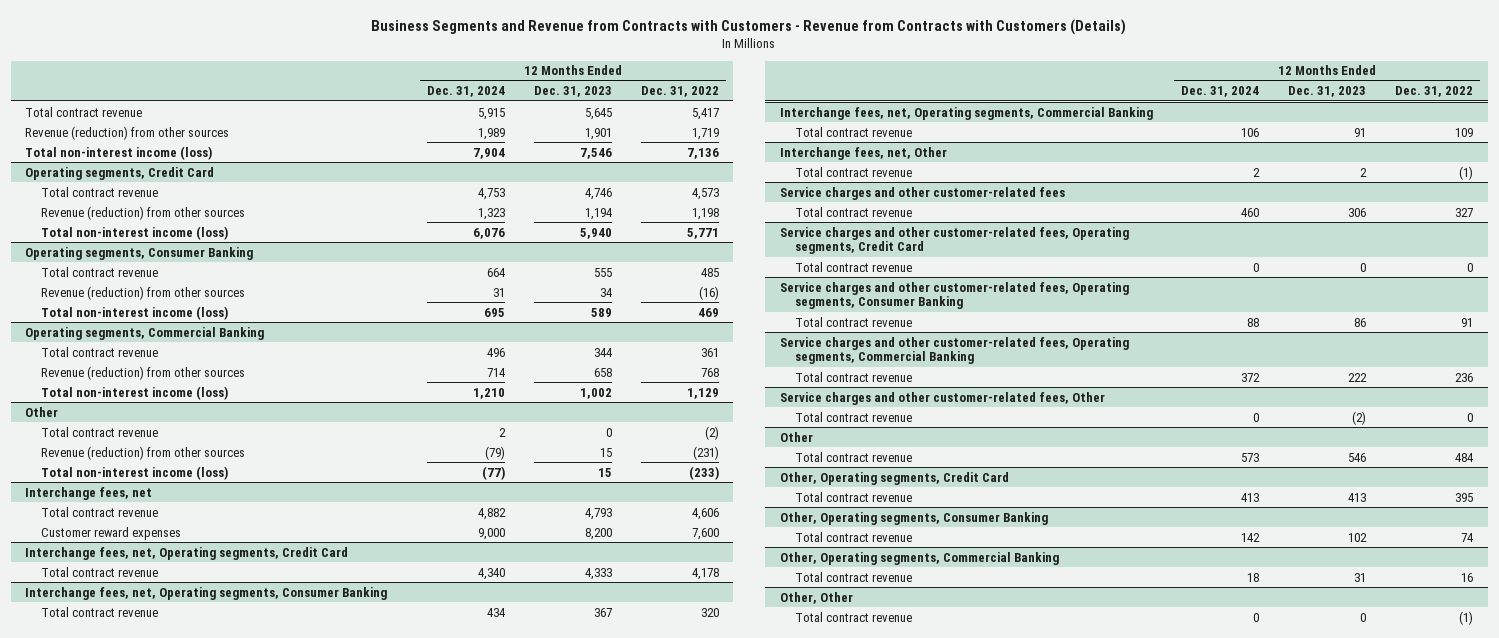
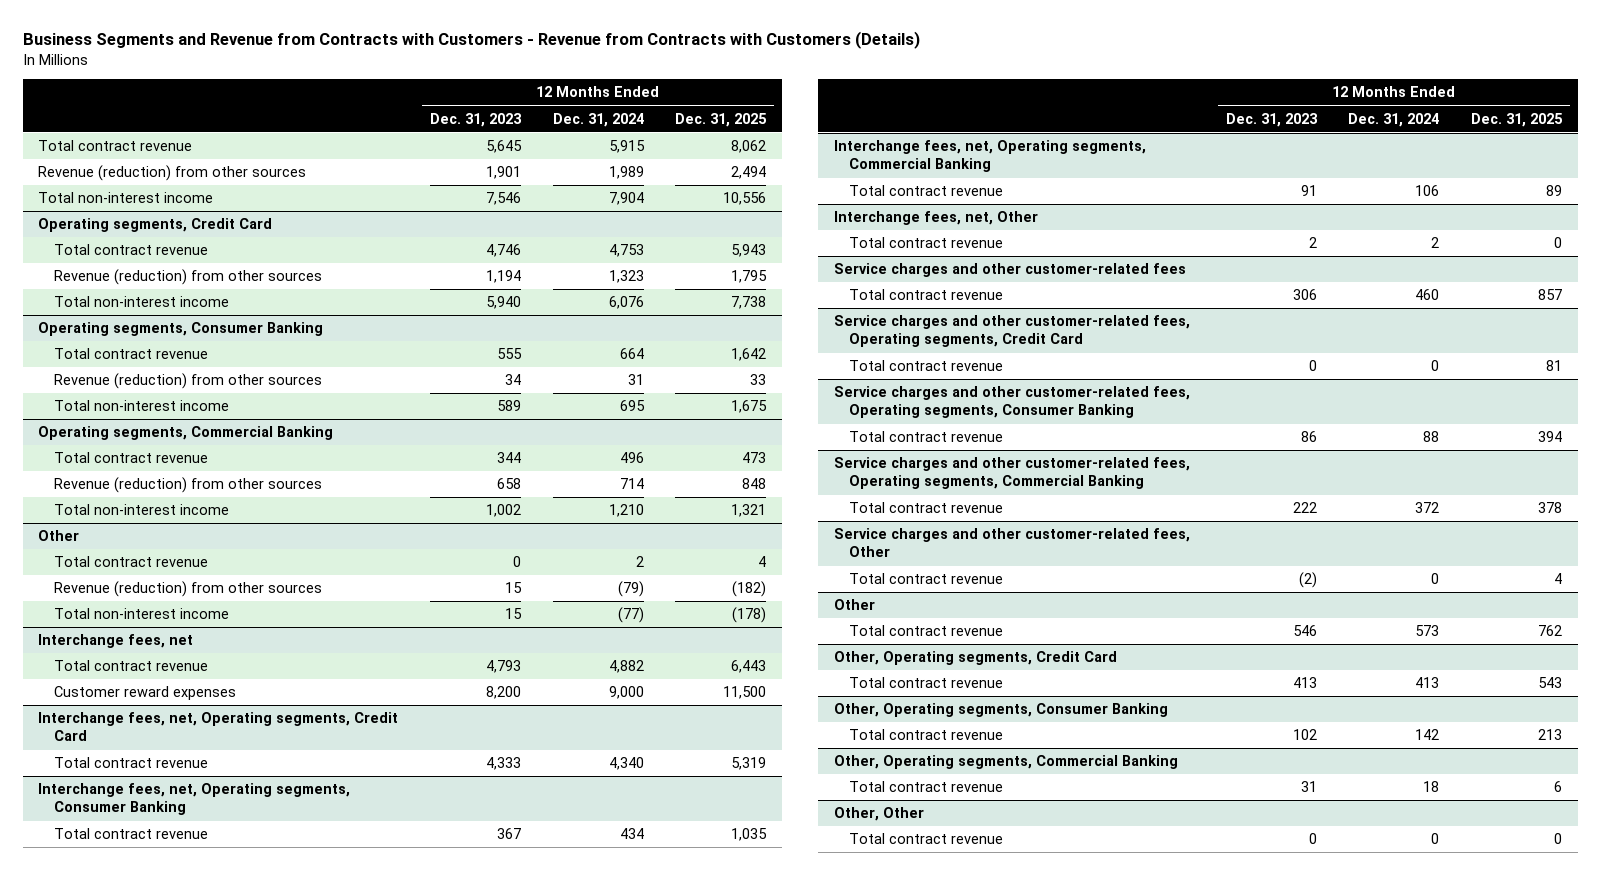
[640,86,719,98] Dec. 31, 2022 -> none
none -> [675,112,768,127] Dec. 31, 2025
[25,145,213,160] Total non-interest income (loss) -> [38,192,214,204] Total non-interest income
[41,225,229,240] Total non-interest income (loss) -> [53,296,229,308] Total non-interest income
[41,305,229,320] Total non-interest income (loss) -> [53,400,229,412] Total non-interest income
[41,385,229,400] Total non-interest income (loss) -> [53,504,229,516] Total non-interest income
[41,465,229,480] Total non-interest income (loss) -> [53,608,229,620] Total non-interest income

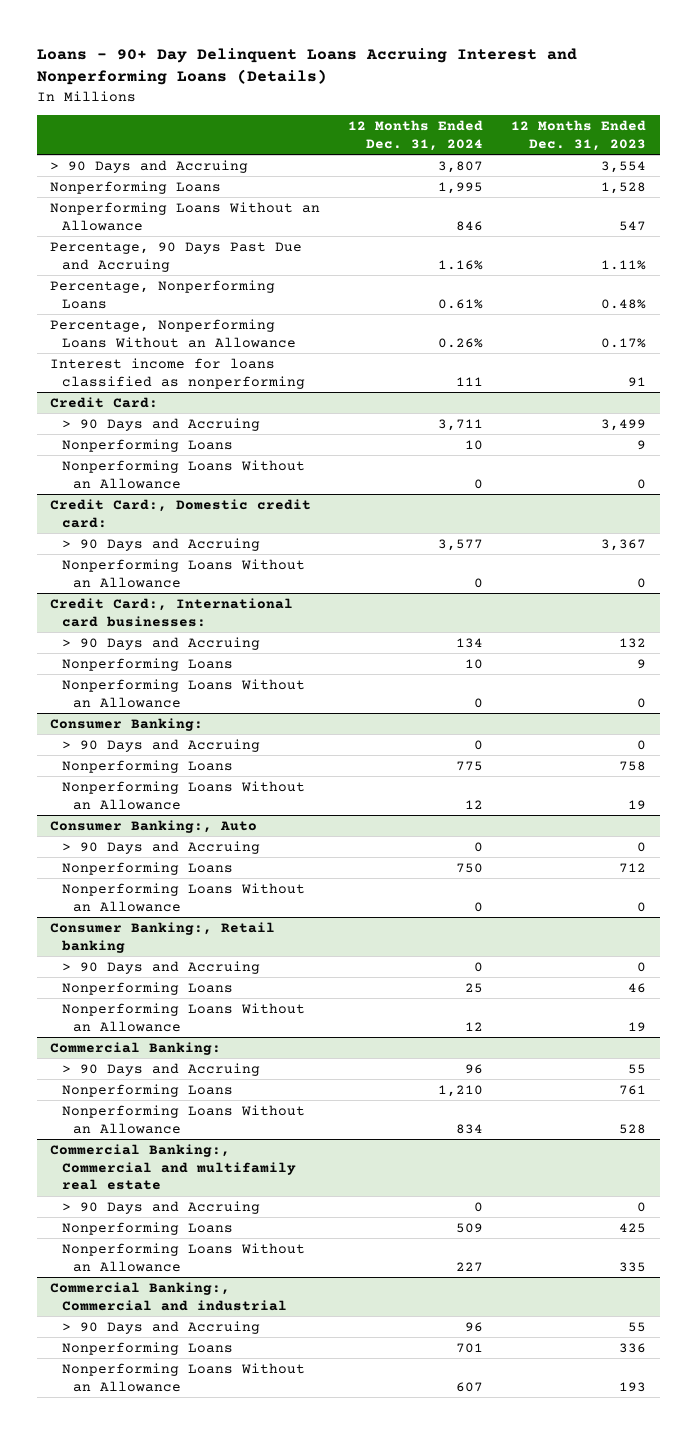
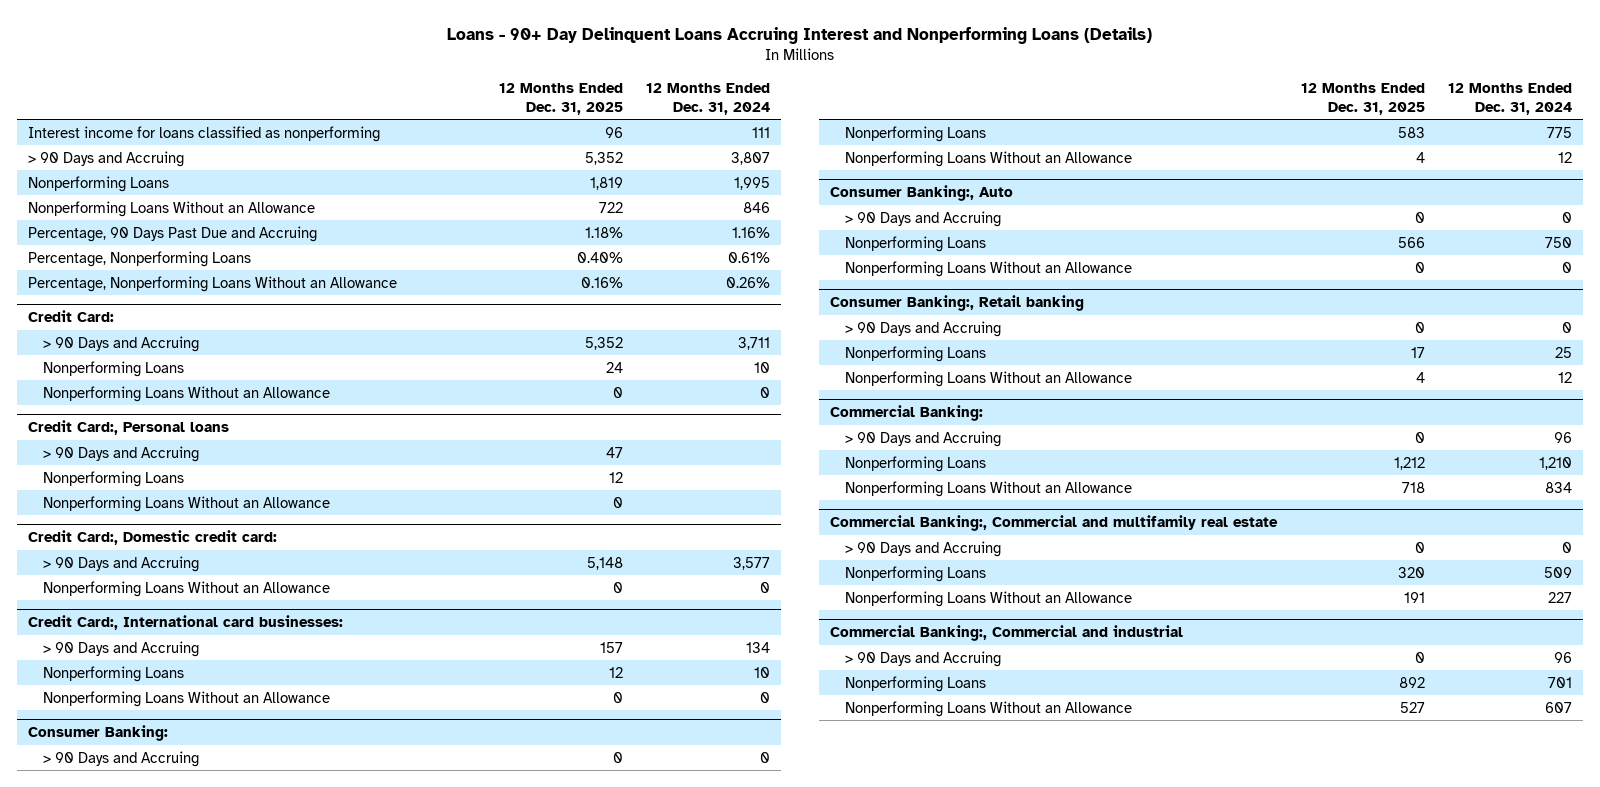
[511,119,647,151] 12 Months Ended Dec. 31, 2023 -> none
none -> [498,82,623,115] 12 Months Ended Dec. 31, 2025
[50,357,305,389] Interest income for loans classified as nonperforming -> [28,125,381,142] Interest income for loans classified as nonperforming
none -> [28,420,230,436] Credit Card:, Personal loans
none -> [43,445,200,462] > 90 Days and Accruing
none -> [43,470,185,487] Nonperforming Loans
none -> [43,495,331,512] Nonperforming Loans Without an Allowance

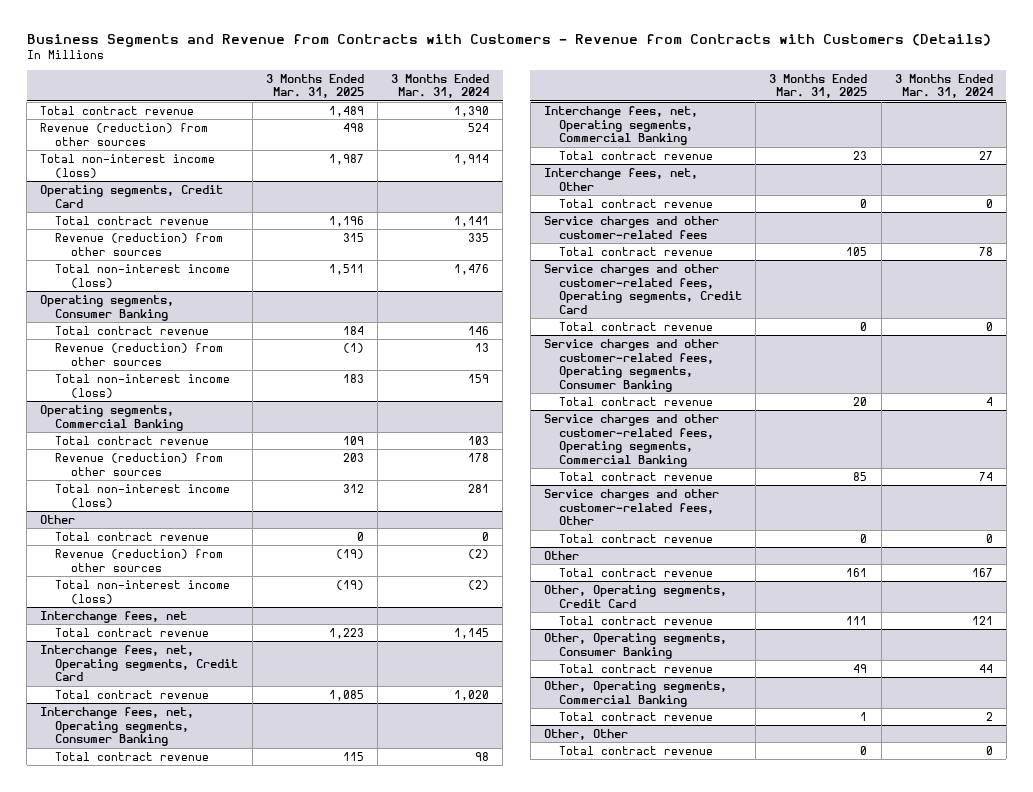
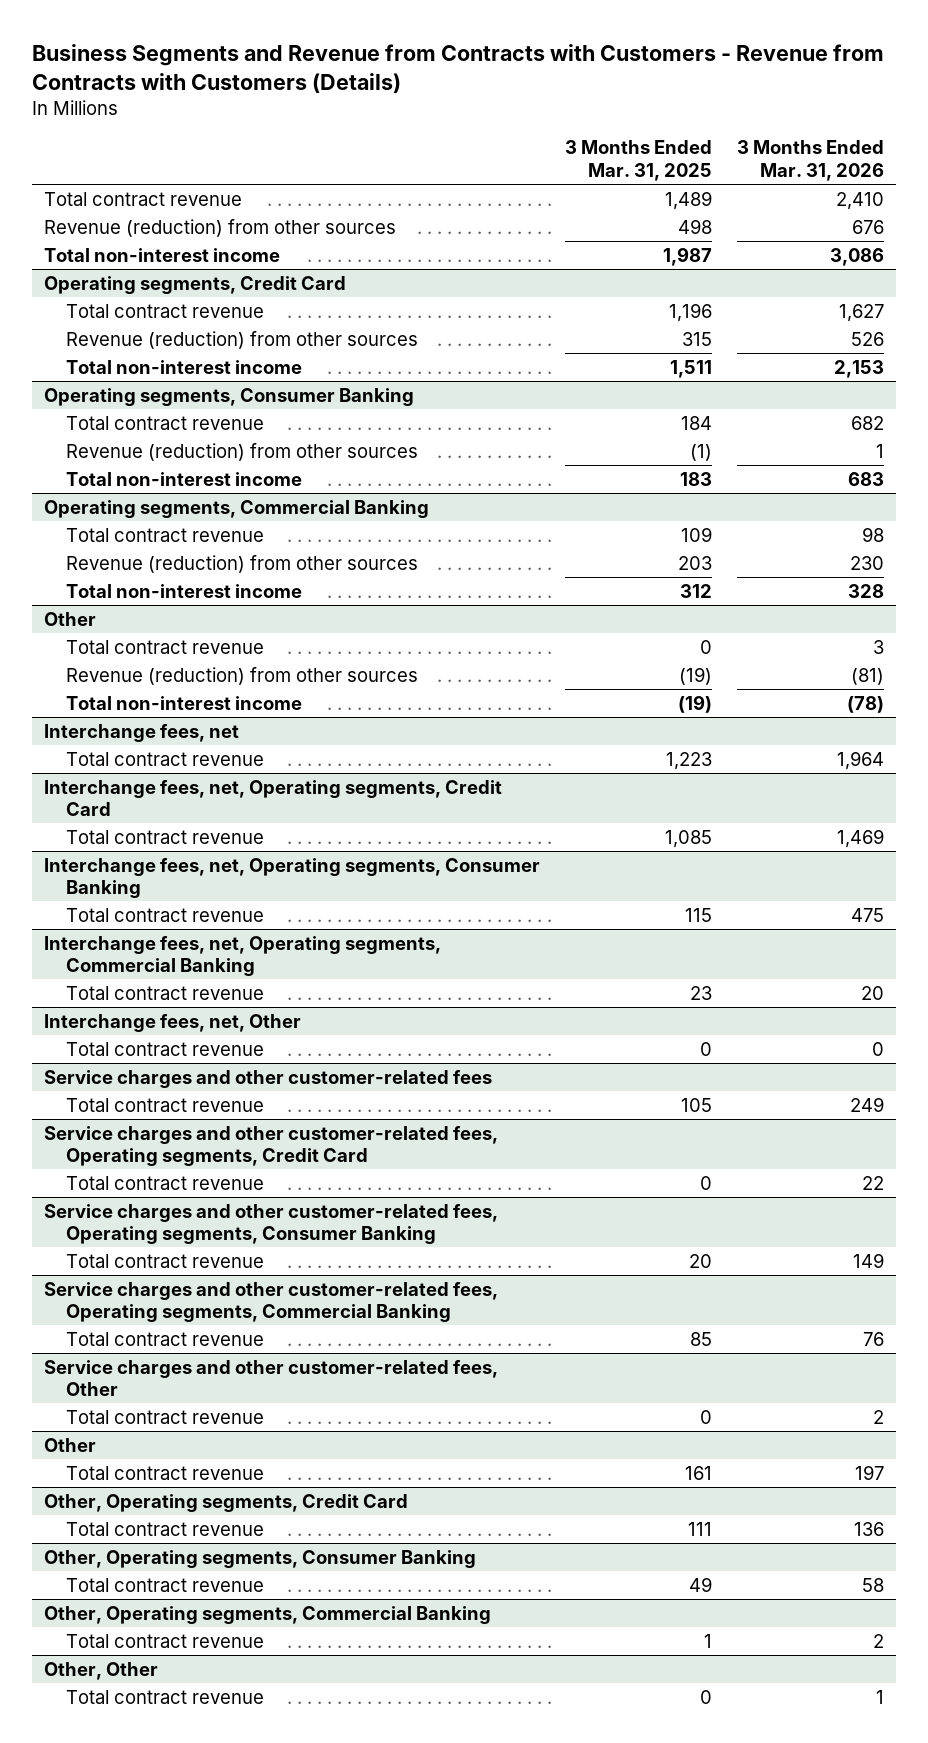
[390,73,489,99] 3 Months Ended Mar. 31, 2024 -> none
none -> [736,140,884,182] 3 Months Ended Mar. 31, 2026
[40,153,216,178] Total non-interest income (loss) -> [44,247,281,262] Total non-interest income
[55,263,231,288] Total non-interest income (loss) -> [65,359,302,374] Total non-interest income
[55,373,231,398] Total non-interest income (loss) -> [65,471,302,486] Total non-interest income
[55,483,231,508] Total non-interest income (loss) -> [65,583,302,598] Total non-interest income
[55,579,231,604] Total non-interest income (loss) -> [65,695,302,710] Total non-interest income

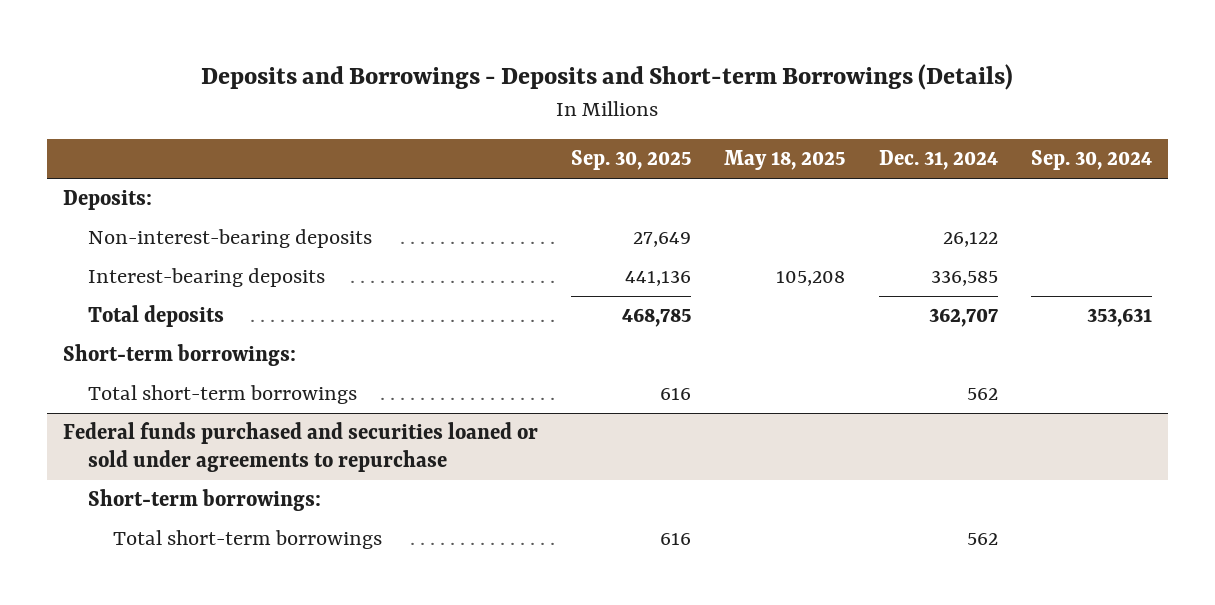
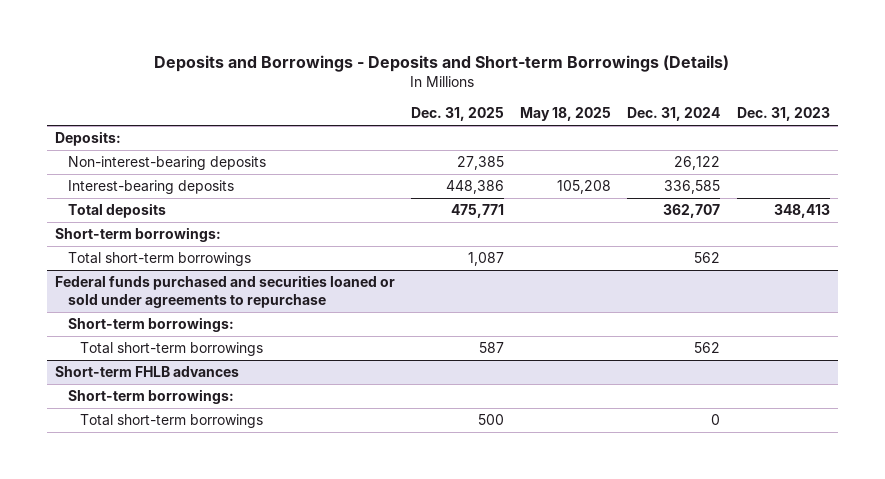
[571,150,692,171] Sep. 30, 2025 -> none
[1030,150,1152,171] Sep. 30, 2024 -> none
none -> [411,107,505,122] Dec. 31, 2025
none -> [736,107,830,122] Dec. 31, 2023
none -> [55,366,240,378] Short-term FHLB advances
none -> [67,389,234,405] Short-term borrowings:
none -> [79,414,263,429] Total short-term borrowings

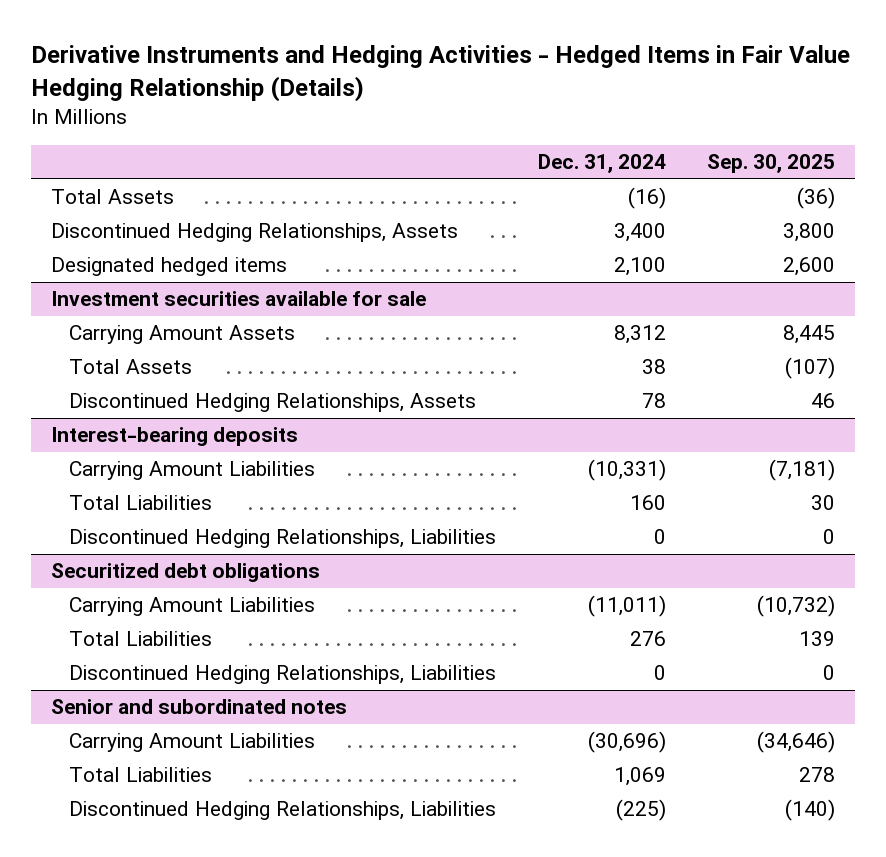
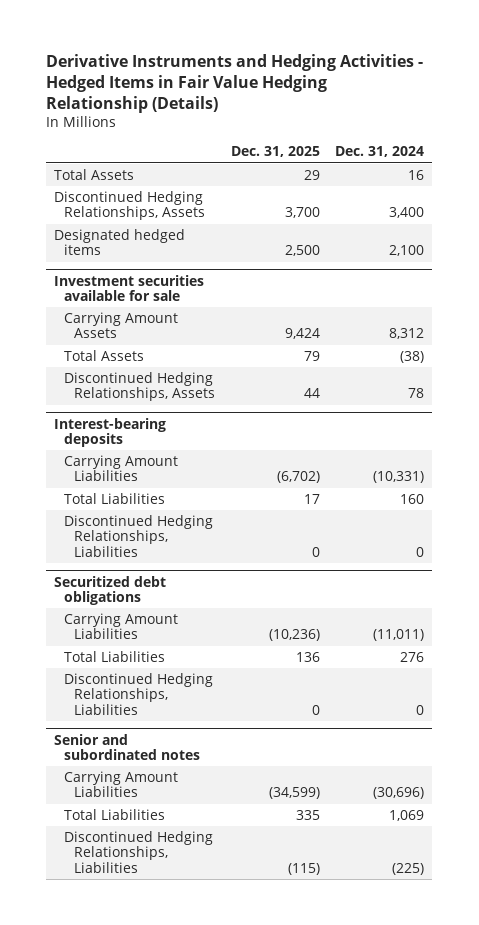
[706,154,835,174] Sep. 30, 2025 -> none
none -> [230,146,320,158] Dec. 31, 2025
[627,187,666,210] (16) -> [408,169,425,180] 16
[641,359,666,375] 38 -> [400,350,425,363] (38)

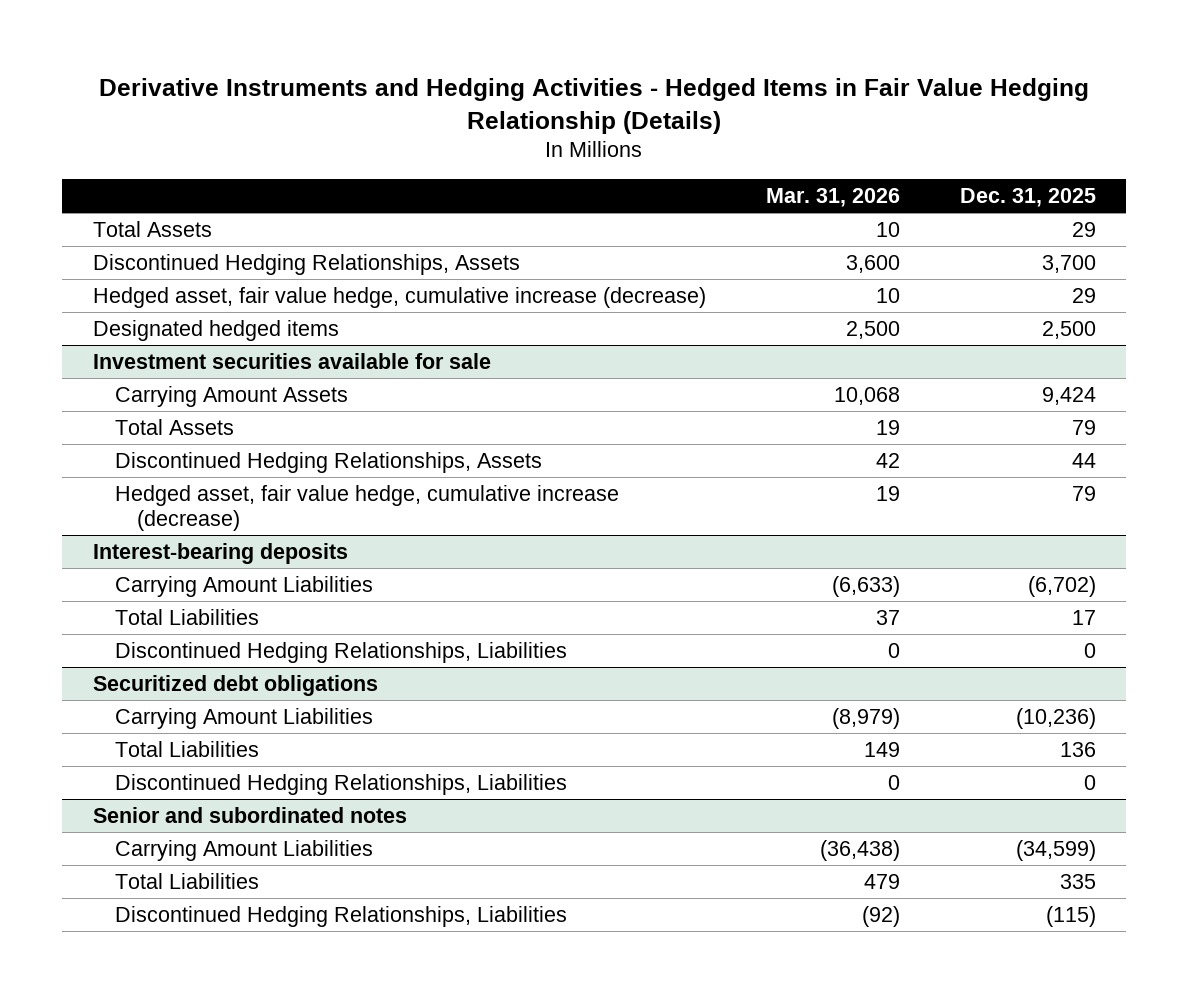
[335,146,425,158] Dec. 31, 2024 -> none
none -> [765,187,900,207] Mar. 31, 2026
none -> [92,287,706,309] Hedged asset, fair value hedge, cumulative increase (decrease)
none -> [114,485,619,532] Hedged asset, fair value hedge, cumulative increase (decrease)

